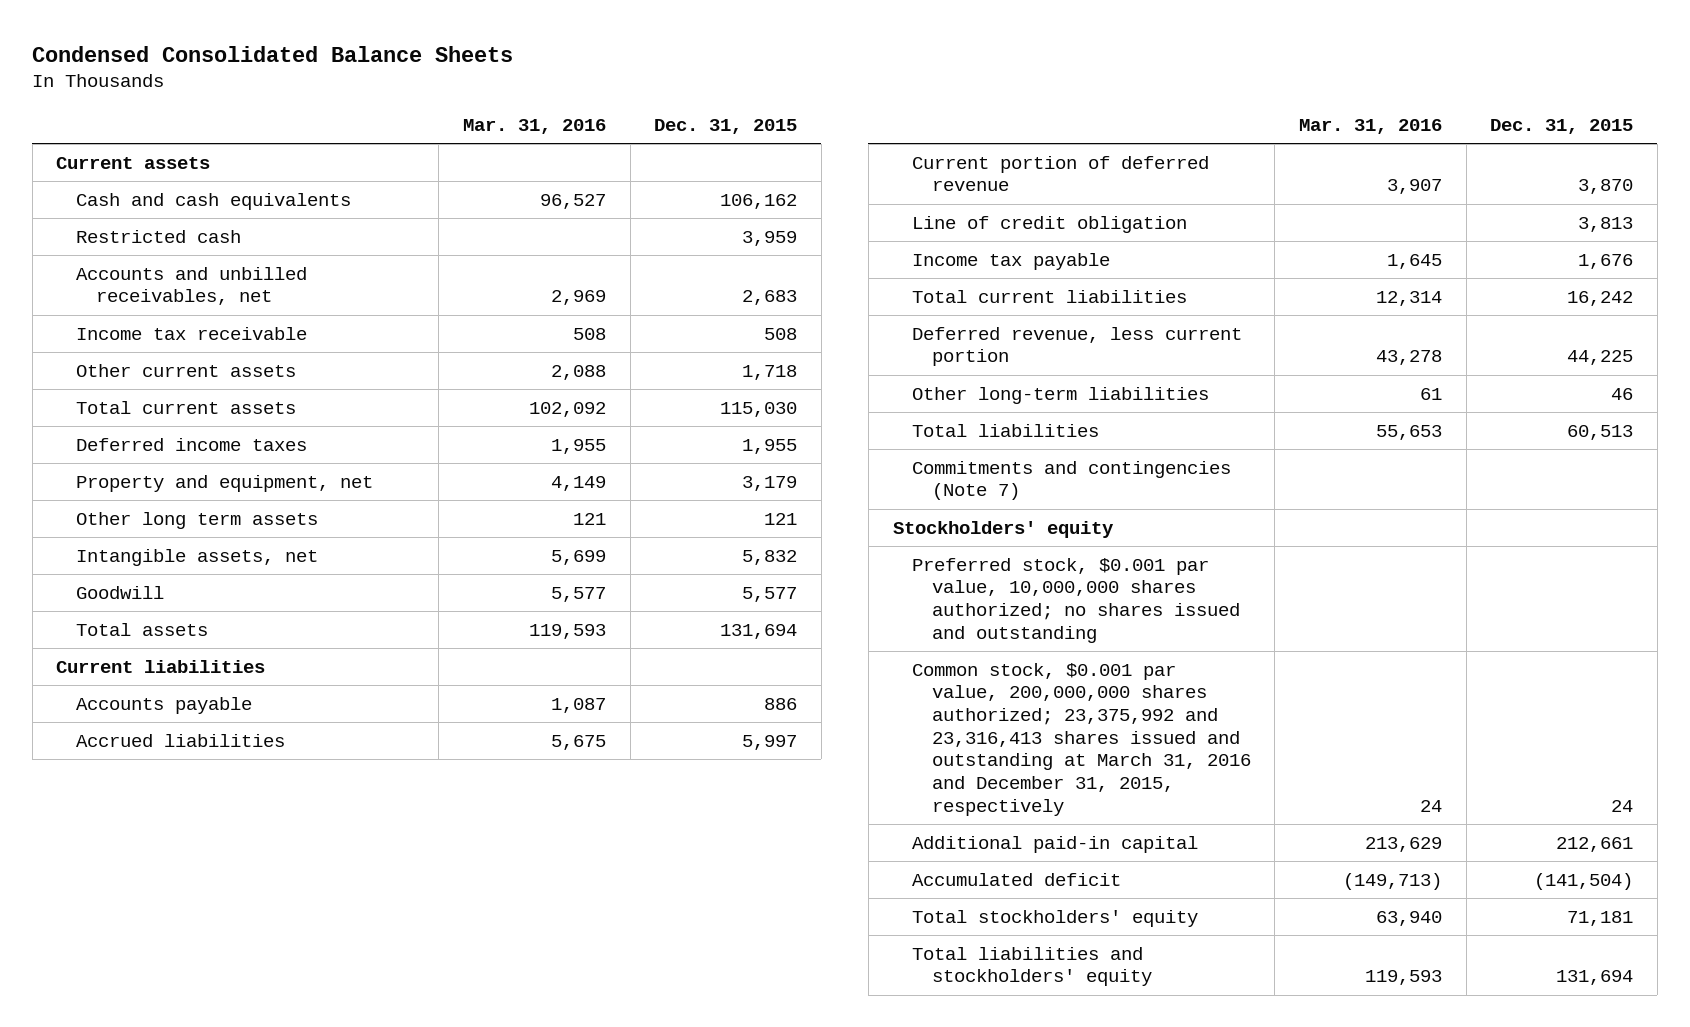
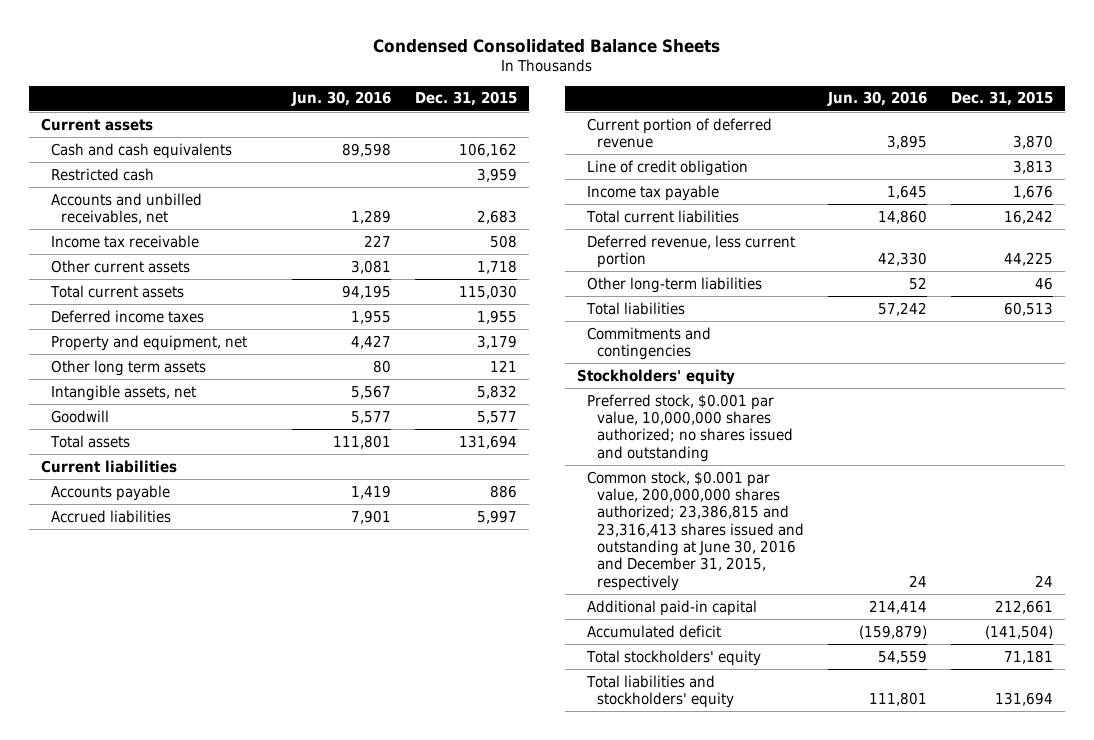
[462,119,606,135] Mar. 31, 2016 -> none
none -> [291,91,392,107] Jun. 30, 2016
[912,460,1232,501] Commitments and contingencies (Note 7) -> [587,326,712,361] Commitments and contingencies
[912,662,1251,816] Common stock, $0.001 par value, 200,000,000 shares authorized; 23,375,992 and 23,316,413 shares issued and outstanding at March 31, 2016 and December 31, 2015, respectively -> [587,470,805,591] Common stock, $0.001 par value, 200,000,000 shares authorized; 23,386,815 and 23,316,413 shares issued and outstanding at June 30, 2016 and December 31, 2015, respectively

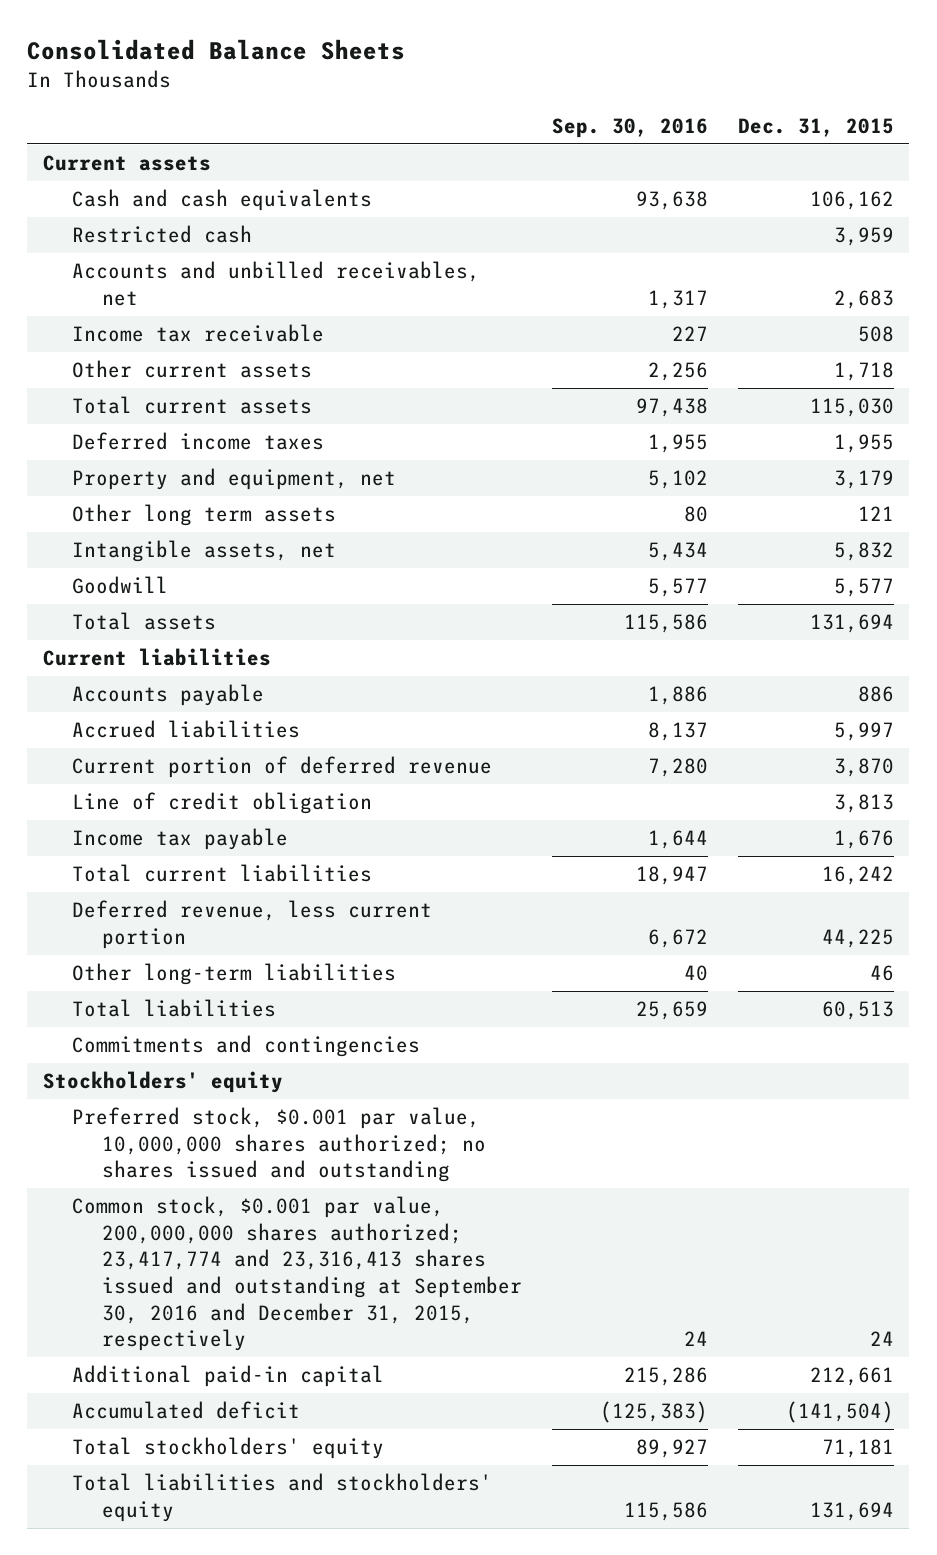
[372,38,720,53] Condensed Consolidated Balance Sheets -> [27,39,406,61] Consolidated Balance Sheets
[291,91,392,107] Jun. 30, 2016 -> none
none -> [551,118,708,139] Sep. 30, 2016
[587,470,805,591] Common stock, $0.001 par value, 200,000,000 shares authorized; 23,386,815 and 23,316,413 shares issued and outstanding at June 30, 2016 and December 31, 2015, respectively -> [72,1196,522,1352] Common stock, $0.001 par value, 200,000,000 shares authorized; 23,417,774 and 23,316,413 shares issued and outstanding at September 30, 2016 and December 31, 2015, respectively

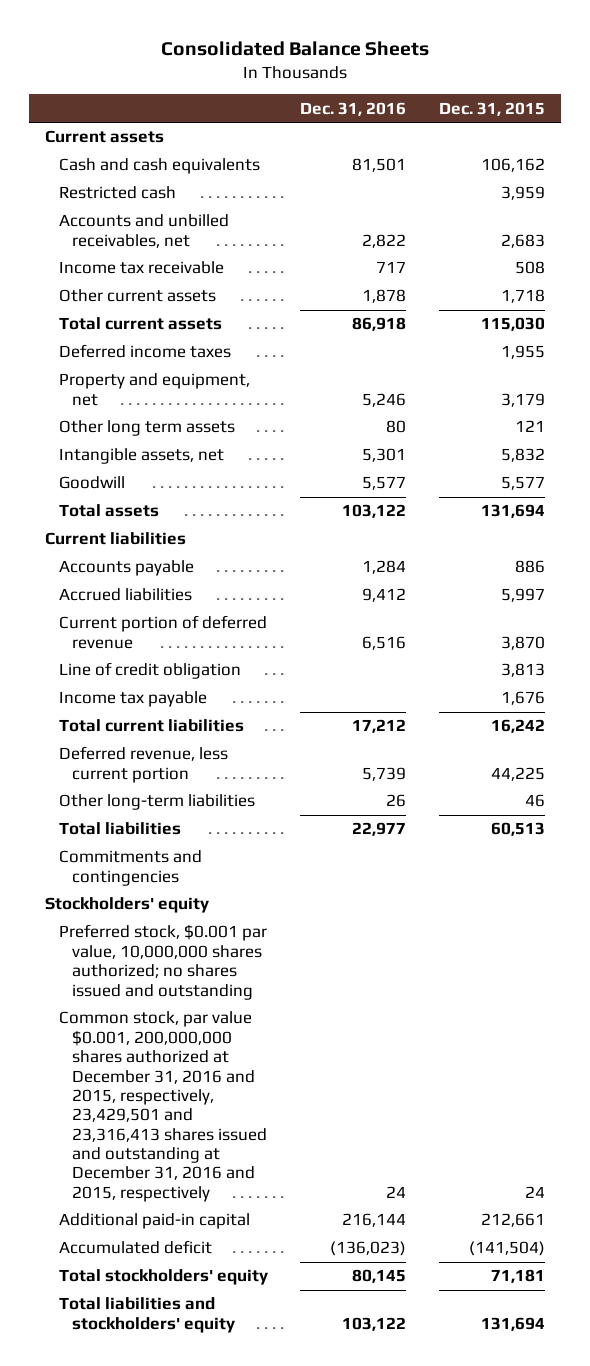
[551,118,708,139] Sep. 30, 2016 -> none
none -> [300,101,407,116] Dec. 31, 2016
[72,1196,522,1352] Common stock, $0.001 par value, 200,000,000 shares authorized; 23,417,774 and 23,316,413 shares issued and outstanding at September 30, 2016 and December 31, 2015, respectively -> [58,1011,267,1202] Common stock, par value $0.001, 200,000,000 shares authorized at December 31, 2016 and 2015, respectively, 23,429,501 and 23,316,413 shares issued and outstanding at December 31, 2016 and 2015, respectively

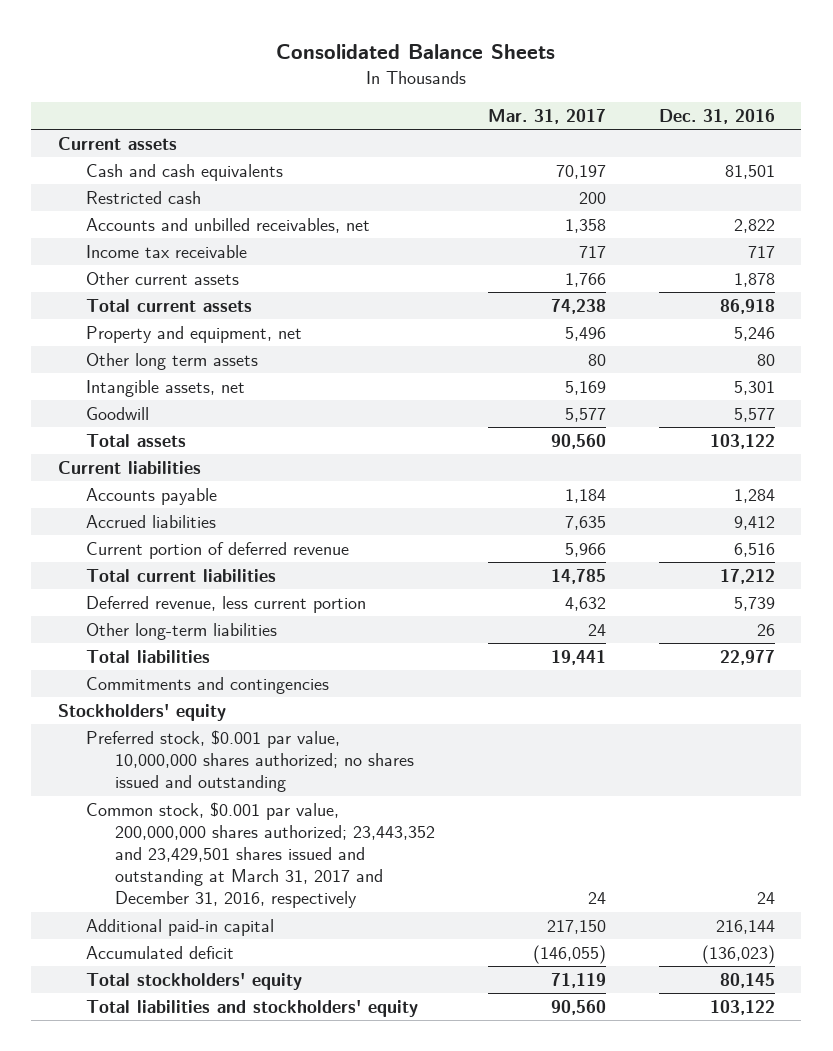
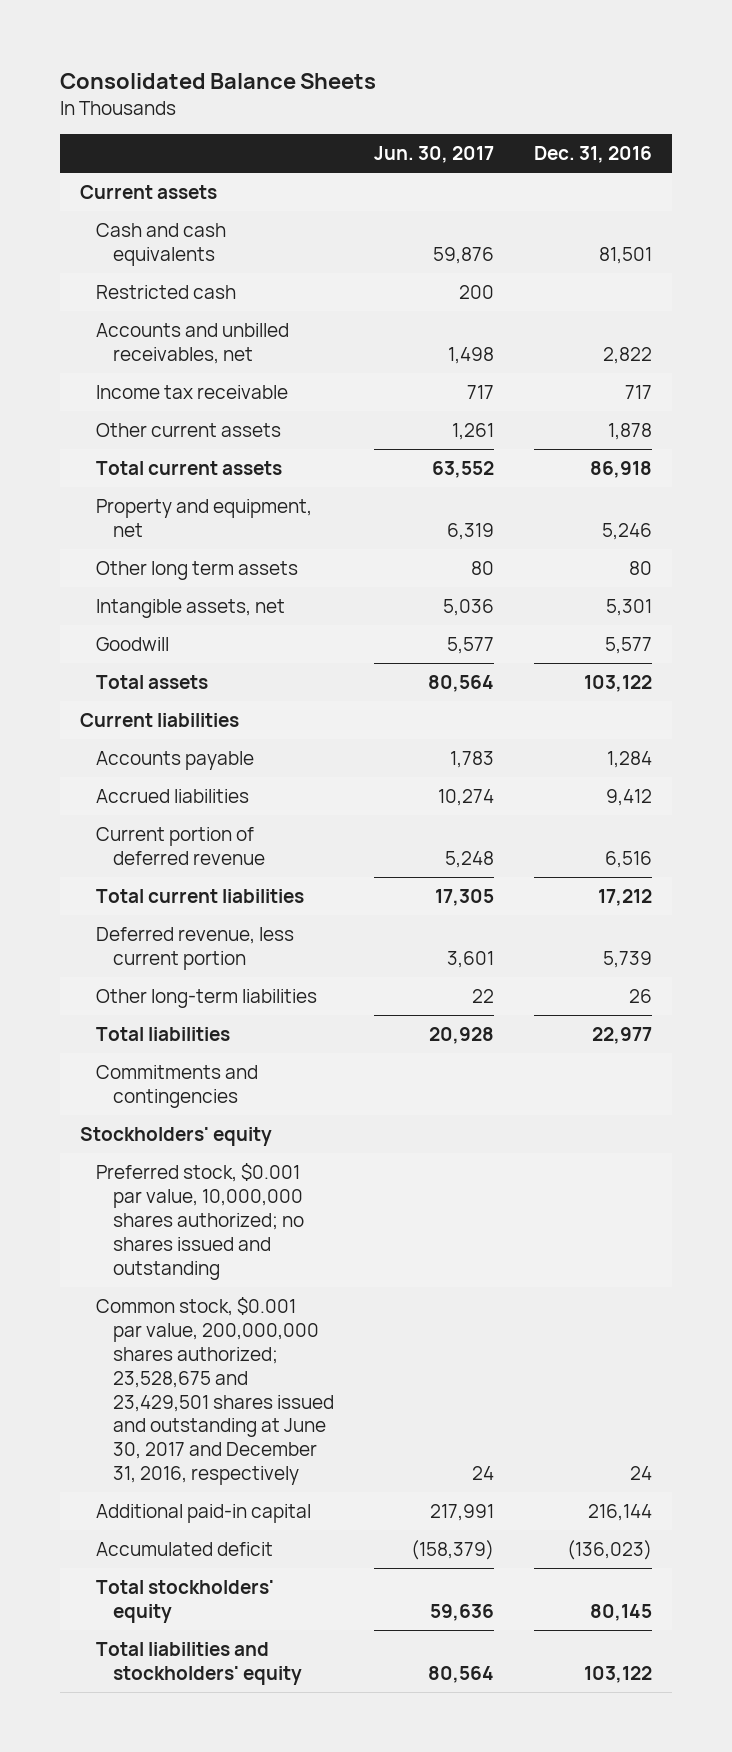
[488,108,607,124] Mar. 31, 2017 -> none
none -> [374,146,495,164] Jun. 30, 2017
[86,802,436,909] Common stock, $0.001 par value, 200,000,000 shares authorized; 23,443,352 and 23,429,501 shares issued and outstanding at March 31, 2017 and December 31, 2016, respectively -> [96,1297,335,1486] Common stock, $0.001 par value, 200,000,000 shares authorized; 23,528,675 and 23,429,501 shares issued and outstanding at June 30, 2017 and December 31, 2016, respectively

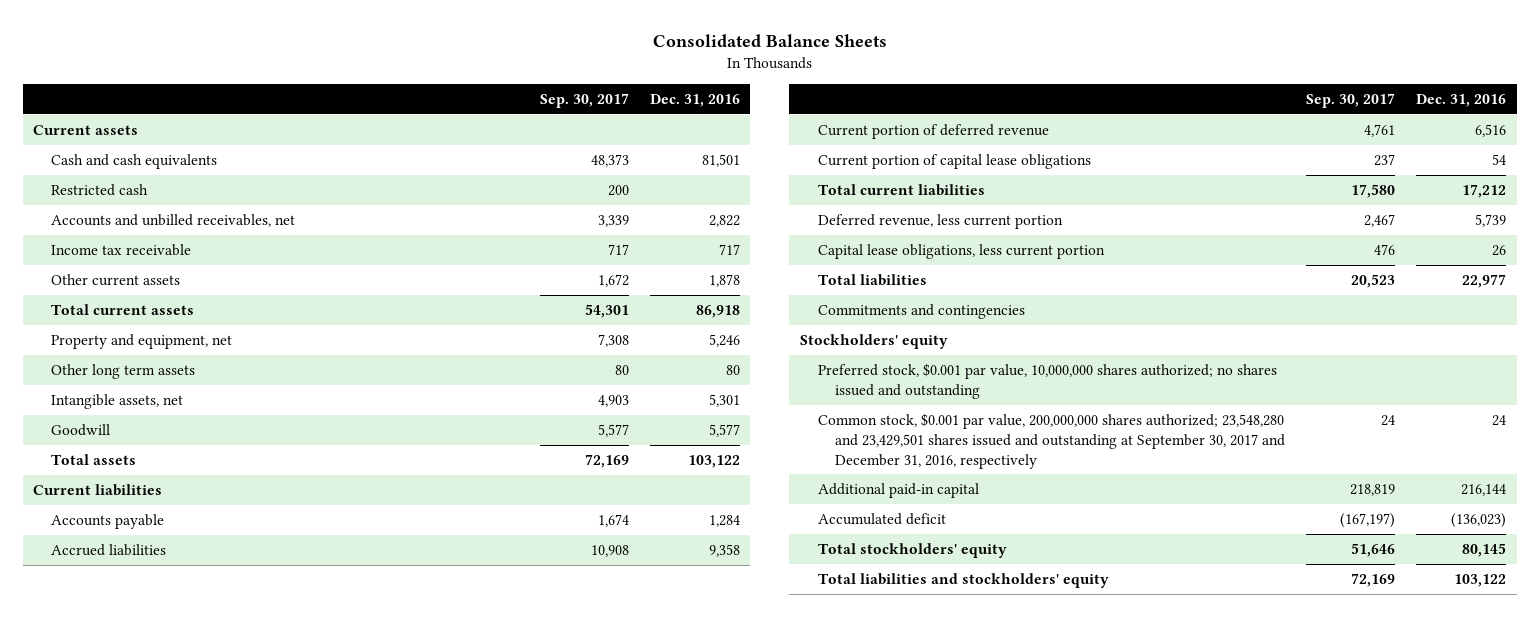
[374,146,495,164] Jun. 30, 2017 -> none
none -> [539,92,629,108] Sep. 30, 2017
[606,789,653,807] 9,412 -> [708,544,740,558] 9,358
none -> [817,154,1091,170] Current portion of capital lease obligations
[96,989,318,1009] Other long-term liabilities -> none
none -> [817,244,1105,260] Capital lease obligations, less current portion
[96,1297,335,1486] Common stock, $0.001 par value, 200,000,000 shares authorized; 23,528,675 and 23,429,501 shares issued and outstanding at June 30, 2017 and December 31, 2016, respectively -> [817,413,1286,469] Common stock, $0.001 par value, 200,000,000 shares authorized; 23,548,280 and 23,429,501 shares issued and outstanding at September 30, 2017 and December 31, 2016, respectively

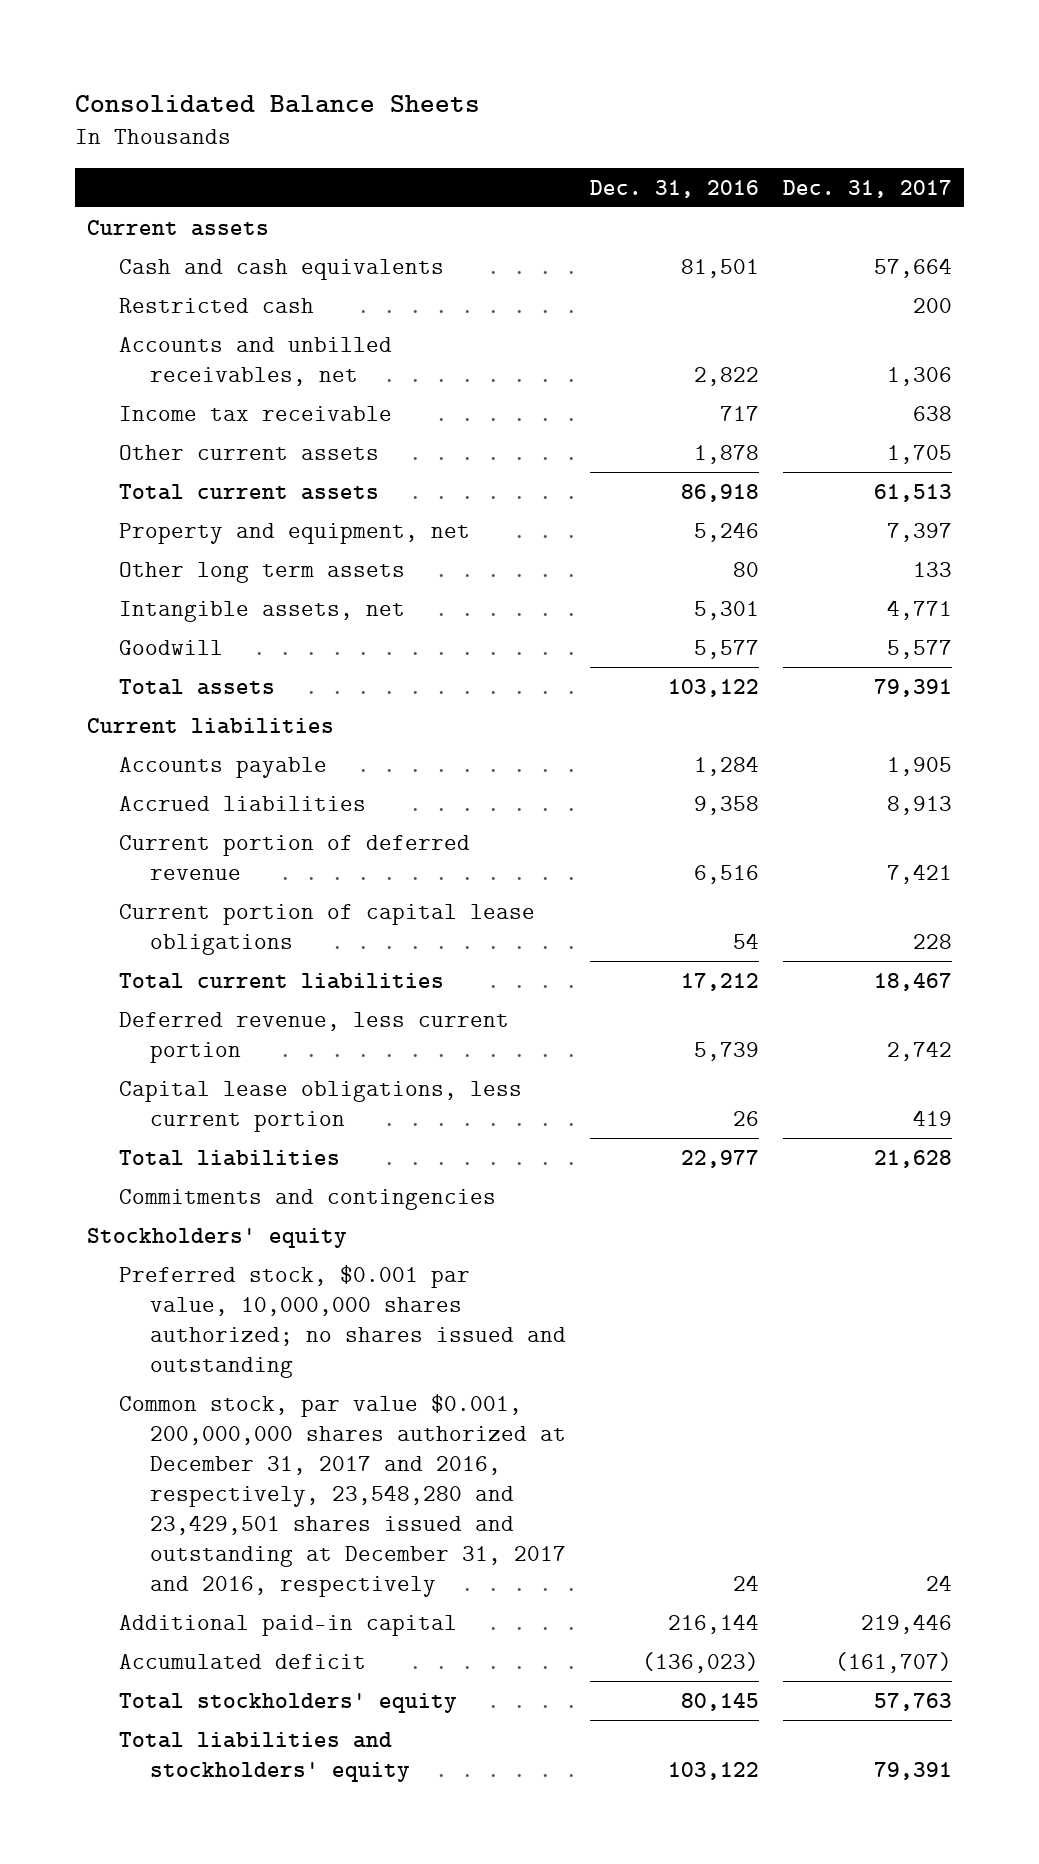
[539,92,629,108] Sep. 30, 2017 -> none
none -> [783,179,953,198] Dec. 31, 2017
[817,413,1286,469] Common stock, $0.001 par value, 200,000,000 shares authorized; 23,548,280 and 23,429,501 shares issued and outstanding at September 30, 2017 and December 31, 2016, respectively -> [118,1393,567,1597] Common stock, par value $0.001, 200,000,000 shares authorized at December 31, 2017 and 2016, respectively, 23,548,280 and 23,429,501 shares issued and outstanding at December 31, 2017 and 2016, respectively

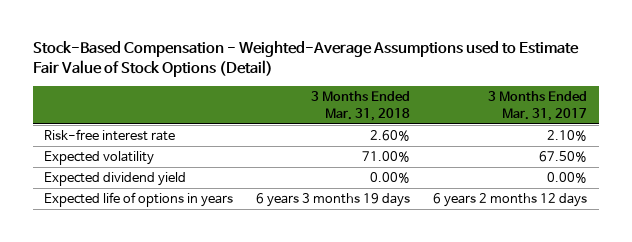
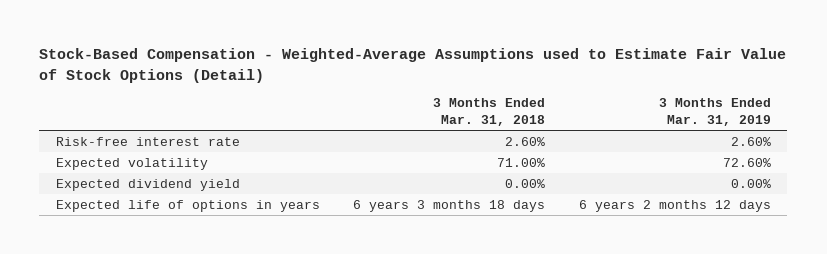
[488,91,588,121] 3 Months Ended Mar. 31, 2017 -> none
none -> [658,98,771,127] 3 Months Ended Mar. 31, 2019
[256,192,411,207] 6 years 3 months 19 days -> [353,199,546,212] 6 years 3 months 18 days

